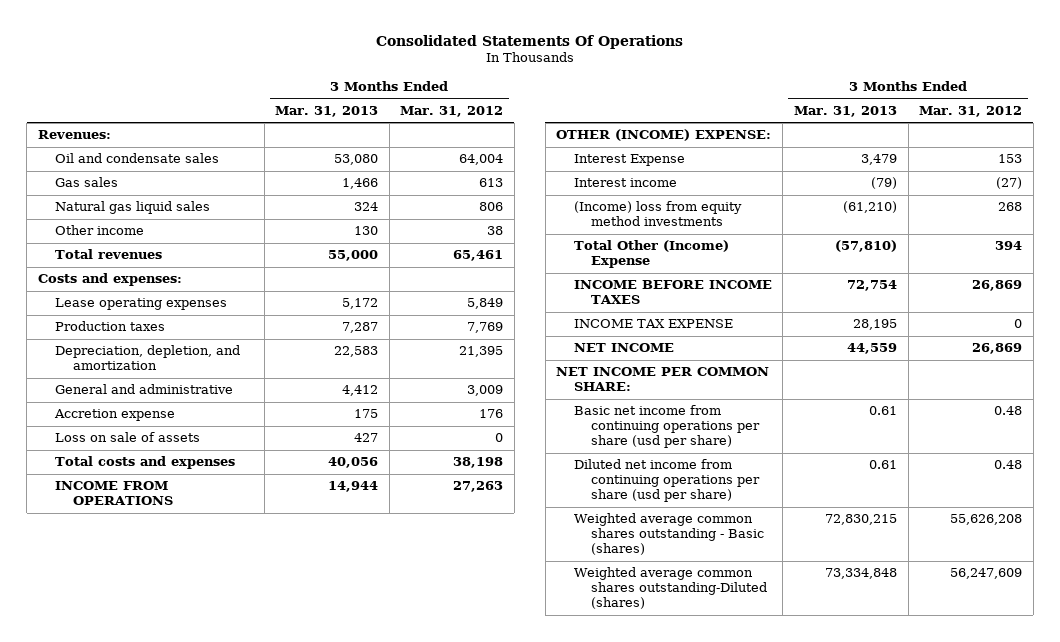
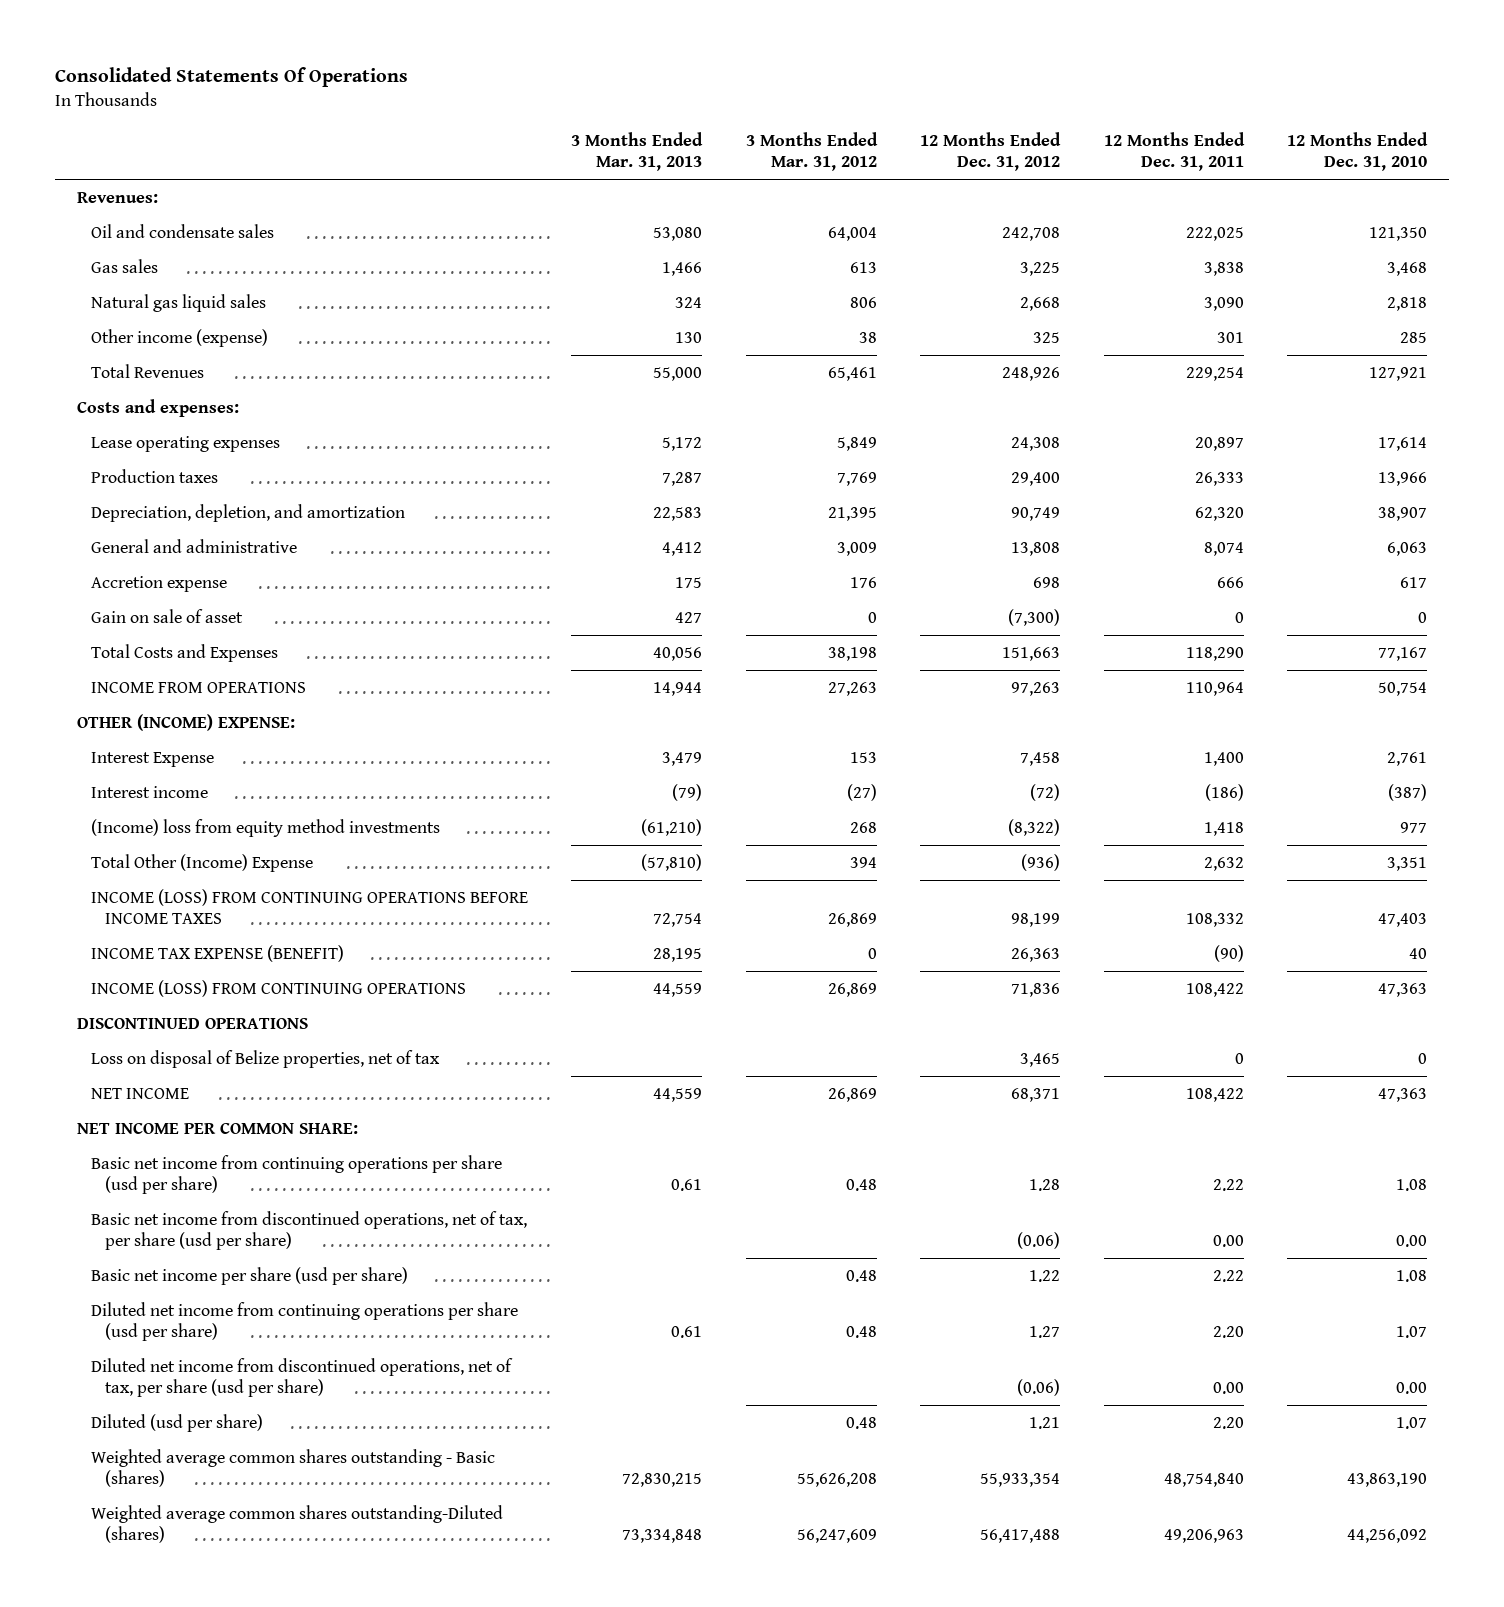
none -> [920,132,1062,172] 12 Months Ended Dec. 31, 2012
none -> [1103,132,1245,172] 12 Months Ended Dec. 31, 2011
none -> [1287,132,1429,172] 12 Months Ended Dec. 31, 2010
[55,225,145,236] Other income -> [90,328,268,347] Other income (expense)
[55,249,163,260] Total revenues -> [90,363,204,378] Total Revenues
[55,432,201,443] Loss on sale of assets -> [90,608,243,623] Gain on sale of asset
[55,456,236,470] Total costs and expenses -> [90,643,278,662] Total Costs and Expenses
[573,280,772,305] INCOME BEFORE INCOME TAXES -> [90,888,528,925] INCOME (LOSS) FROM CONTINUING OPERATIONS BEFORE INCOME TAXES
[573,319,733,329] INCOME TAX EXPENSE -> [90,944,344,962] INCOME TAX EXPENSE (BENEFIT)
none -> [90,979,466,997] INCOME (LOSS) FROM CONTINUING OPERATIONS
none -> [76,1017,308,1029] DISCONTINUED OPERATIONS
none -> [90,1049,440,1068] Loss on disposal of Belize properties, net of tax
none -> [90,1210,527,1251] Basic net income from discontinued operations, net of tax, per share (usd per share)
none -> [90,1266,408,1285] Basic net income per share (usd per share)
none -> [90,1357,513,1398] Diluted net income from discontinued operations, net of tax, per share (usd per share)
none -> [90,1413,263,1432] Diluted (usd per share)

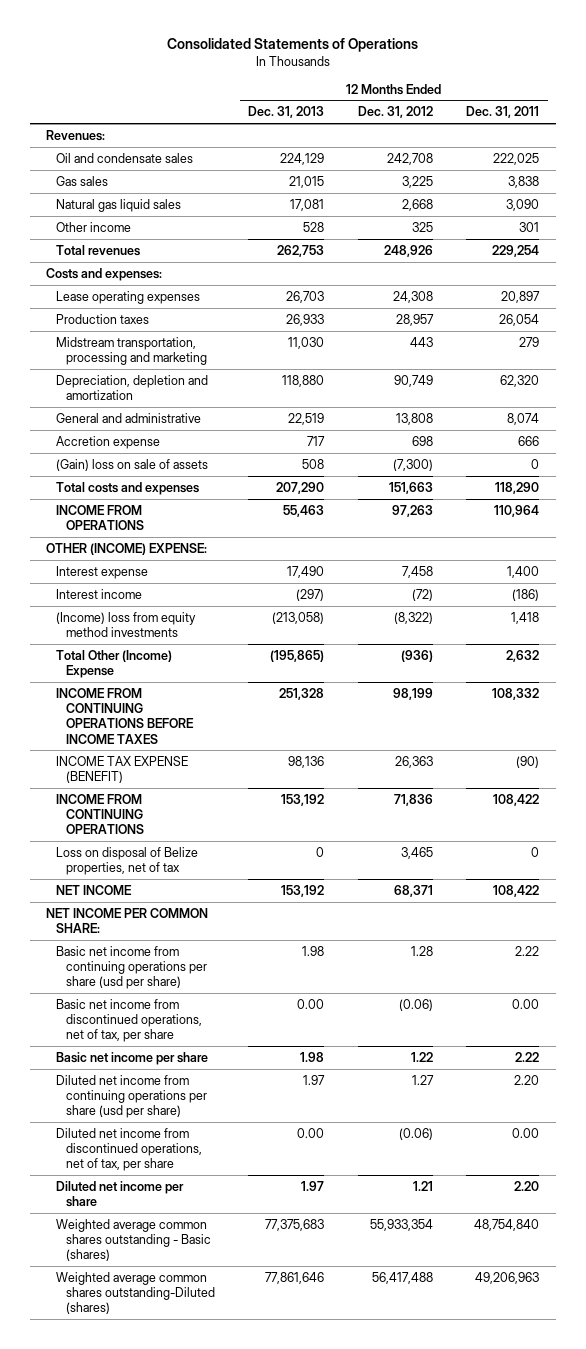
[54,67,408,88] Consolidated Statements Of Operations -> [166,37,418,52] Consolidated Statements of Operations
[571,132,704,172] 3 Months Ended Mar. 31, 2013 -> none
[745,132,878,172] 3 Months Ended Mar. 31, 2012 -> none
[1287,132,1429,172] 12 Months Ended Dec. 31, 2010 -> none
none -> [248,106,325,119] Dec. 31, 2013
[90,328,268,347] Other income (expense) -> [56,221,132,232] Other income
[90,363,204,378] Total Revenues -> [56,244,141,256] Total revenues
[1011,471,1061,486] 29,400 -> [395,313,434,326] 28,957
[1194,471,1244,486] 26,333 -> [499,313,540,326] 26,054
none -> [56,336,207,366] Midstream transportation, processing and marketing
[90,503,405,522] Depreciation, depletion, and amortization -> [56,374,209,401] Depreciation, depletion and amortization
[90,608,243,623] Gain on sale of asset -> [56,458,209,471] (Gain) loss on sale of assets
[90,643,278,662] Total Costs and Expenses -> [56,481,200,495] Total costs and expenses
[90,751,214,767] Interest Expense -> [56,565,149,579] Interest expense
[90,888,528,925] INCOME (LOSS) FROM CONTINUING OPERATIONS BEFORE INCOME TAXES -> [56,687,194,744] INCOME FROM CONTINUING OPERATIONS BEFORE INCOME TAXES
[76,1017,308,1029] DISCONTINUED OPERATIONS -> none
[90,979,466,997] INCOME (LOSS) FROM CONTINUING OPERATIONS -> [56,793,144,835] INCOME FROM CONTINUING OPERATIONS
[90,1210,527,1251] Basic net income from discontinued operations, net of tax, per share (usd per share) -> [56,998,202,1043] Basic net income from discontinued operations, net of tax, per share
[90,1266,408,1285] Basic net income per share (usd per share) -> [56,1051,209,1065] Basic net income per share
[90,1357,513,1398] Diluted net income from discontinued operations, net of tax, per share (usd per share) -> [56,1127,202,1172] Diluted net income from discontinued operations, net of tax, per share
[90,1413,263,1432] Diluted (usd per share) -> [56,1180,185,1208] Diluted net income per share

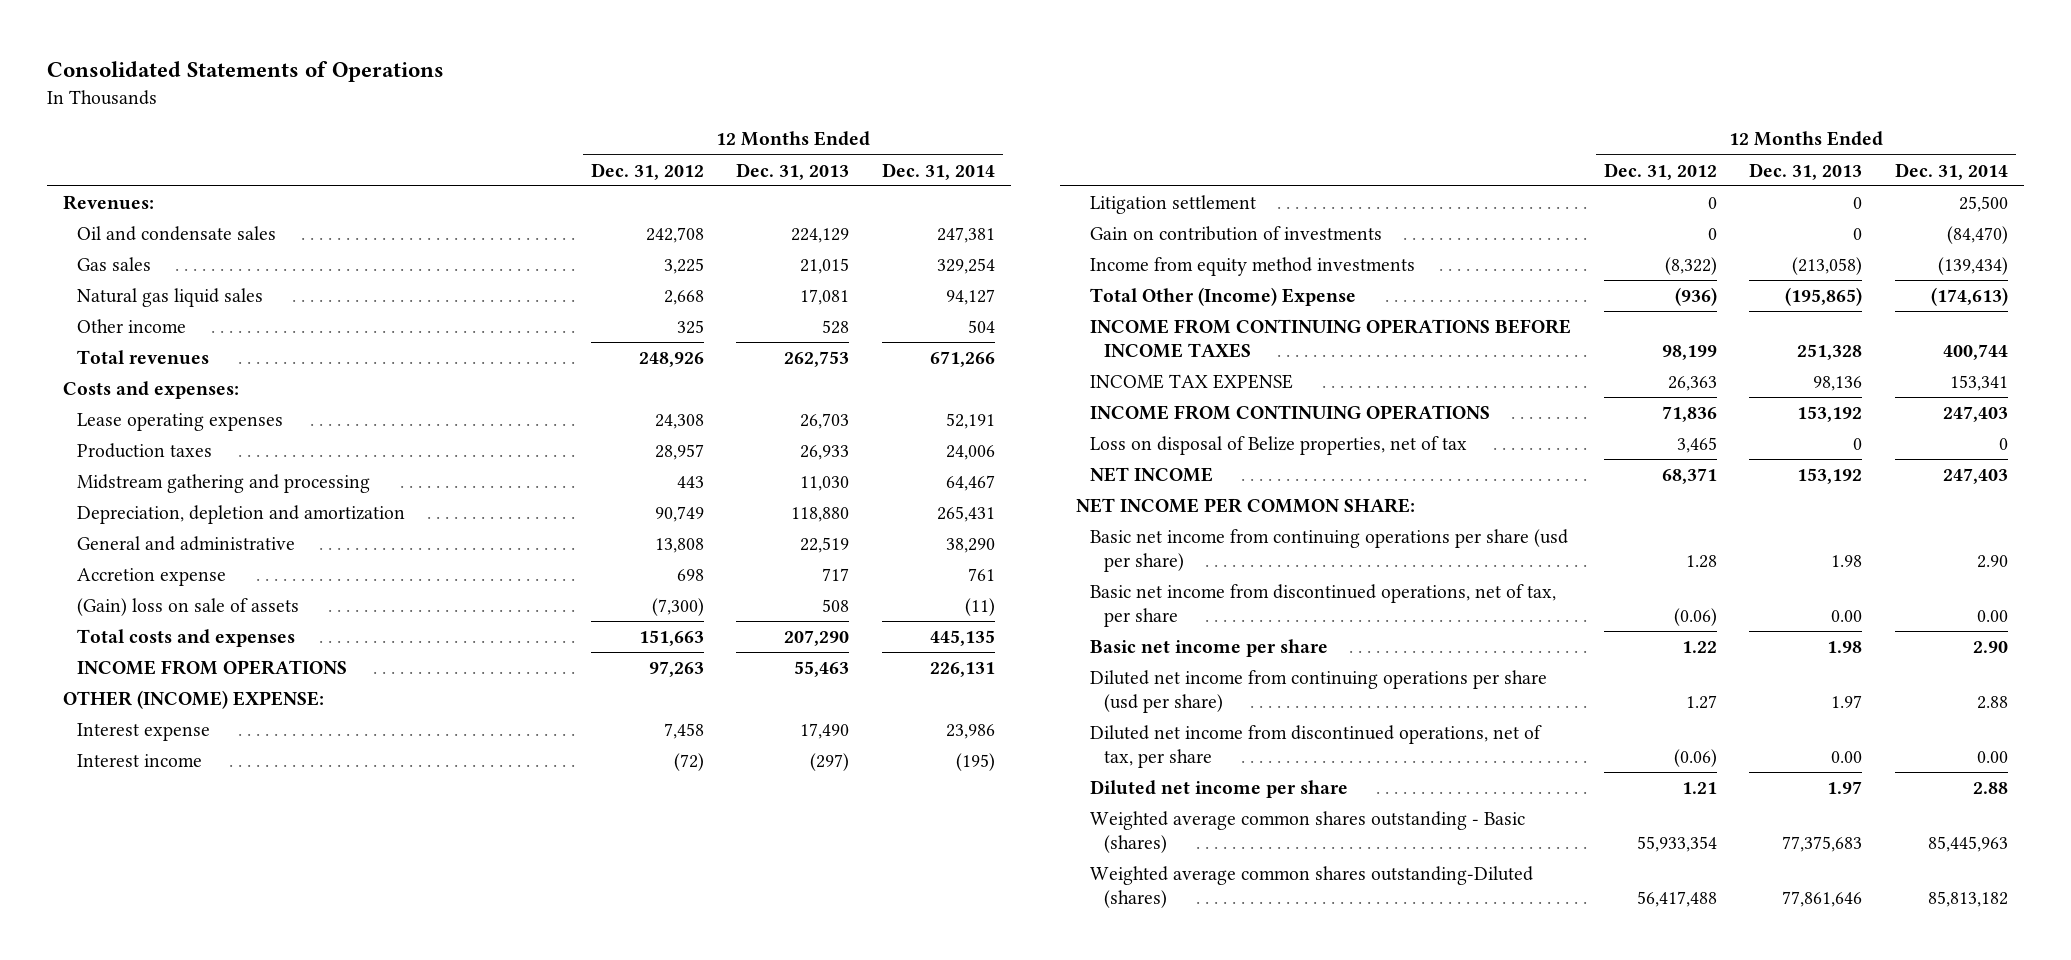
[466,106,540,119] Dec. 31, 2011 -> none
none -> [881,162,995,180] Dec. 31, 2014
[56,336,207,366] Midstream transportation, processing and marketing -> [77,474,371,494] Midstream gathering and processing
none -> [1090,195,1257,215] Litigation settlement
none -> [1090,226,1383,242] Gain on contribution of investments
[56,611,197,638] (Income) loss from equity method investments -> [1090,257,1416,277] Income from equity method investments
[56,755,189,784] INCOME TAX EXPENSE (BENEFIT) -> [1090,374,1294,390] INCOME TAX EXPENSE

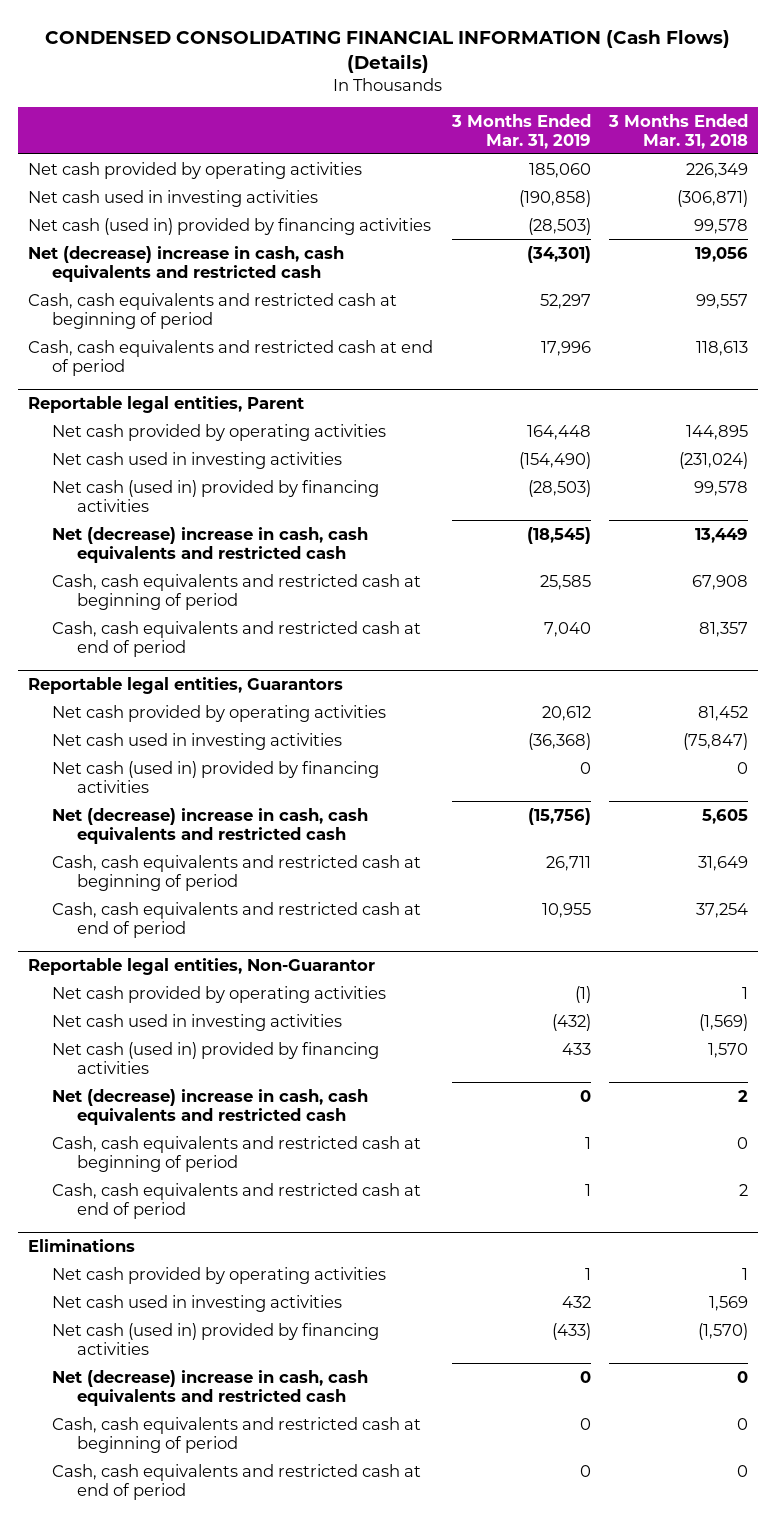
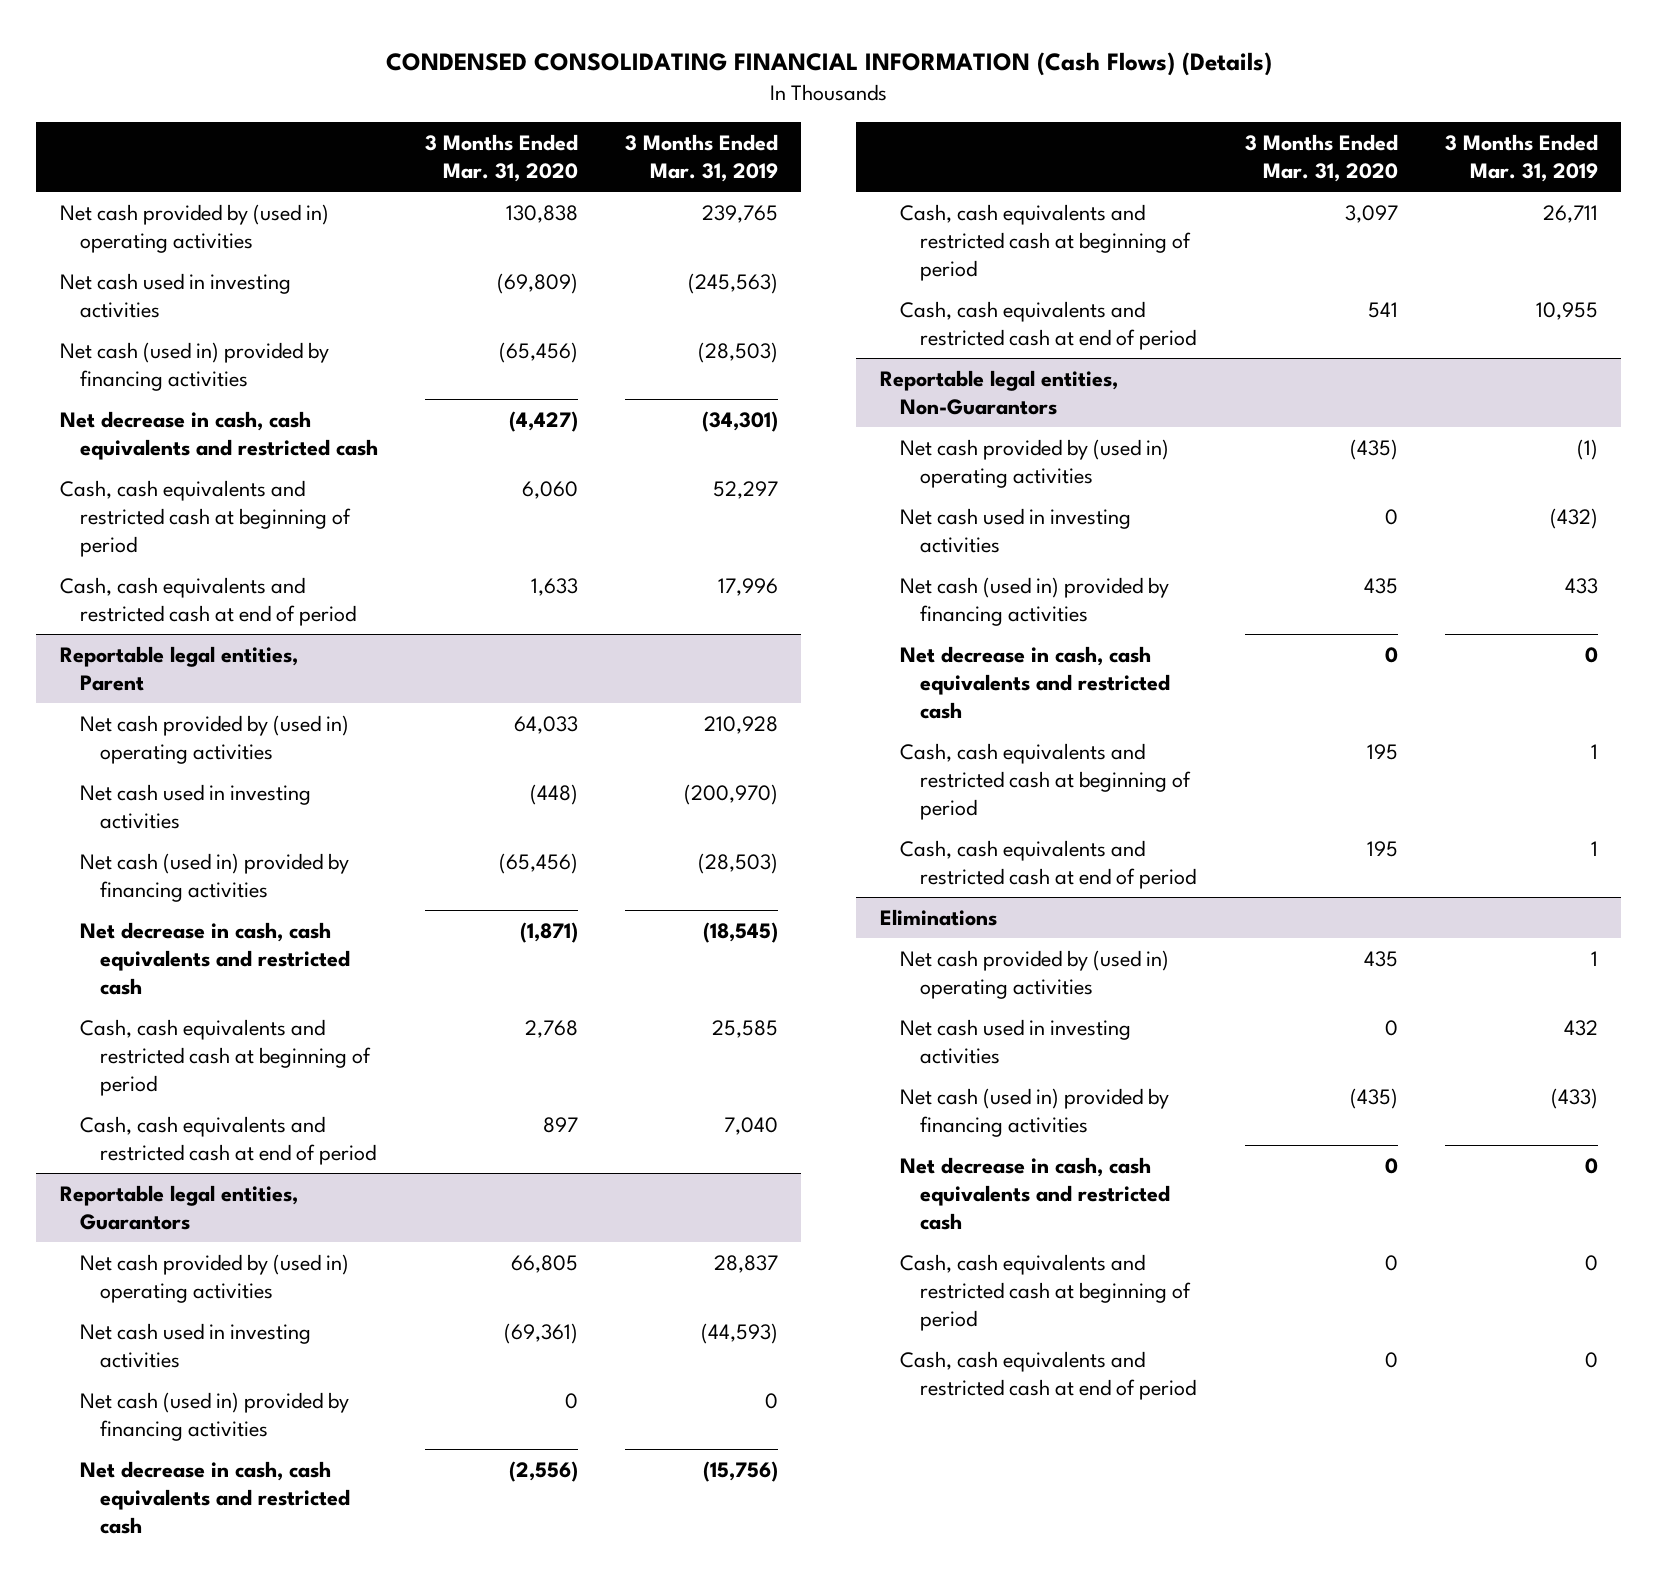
[608,113,749,149] 3 Months Ended Mar. 31, 2018 -> none
none -> [424,133,578,182] 3 Months Ended Mar. 31, 2020
[27,161,362,179] Net cash provided by operating activities -> [59,203,329,253] Net cash provided by (used in) operating activities
[528,162,591,178] 185,060 -> [701,204,778,223] 239,765
[518,189,591,207] (190,858) -> [687,272,778,294] (245,563)
[27,245,344,282] Net (decrease) increase in cash, cash equivalents and restricted cash -> [59,410,378,460] Net decrease in cash, cash equivalents and restricted cash
[52,423,387,441] Net cash provided by operating activities -> [79,714,349,764] Net cash provided by (used in) operating activities
[526,424,591,440] 164,448 -> [703,715,778,734] 210,928
[518,451,591,469] (154,490) -> [683,783,778,805] (200,970)
[52,526,369,563] Net (decrease) increase in cash, cash equivalents and restricted cash -> [79,921,350,995] Net decrease in cash, cash equivalents and restricted cash
[52,704,387,722] Net cash provided by operating activities -> [79,1253,349,1303] Net cash provided by (used in) operating activities
[541,705,591,721] 20,612 -> [713,1254,778,1273] 28,837
[527,732,591,750] (36,368) -> [700,1322,778,1344] (44,593)
[52,807,369,844] Net (decrease) increase in cash, cash equivalents and restricted cash -> [79,1460,350,1534] Net decrease in cash, cash equivalents and restricted cash
[27,958,375,976] Reportable legal entities, Non-Guarantor -> [879,369,1118,415] Reportable legal entities, Non-Guarantors
[52,985,387,1003] Net cash provided by operating activities -> [899,438,1169,488] Net cash provided by (used in) operating activities
[52,1088,369,1125] Net (decrease) increase in cash, cash equivalents and restricted cash -> [899,645,1170,719] Net decrease in cash, cash equivalents and restricted cash
[52,1266,387,1284] Net cash provided by operating activities -> [899,949,1169,999] Net cash provided by (used in) operating activities
[52,1369,369,1406] Net (decrease) increase in cash, cash equivalents and restricted cash -> [899,1156,1170,1230] Net decrease in cash, cash equivalents and restricted cash

